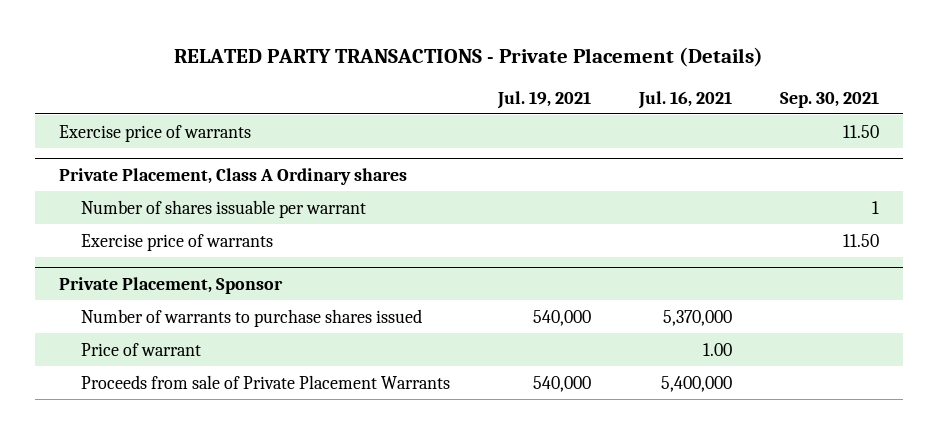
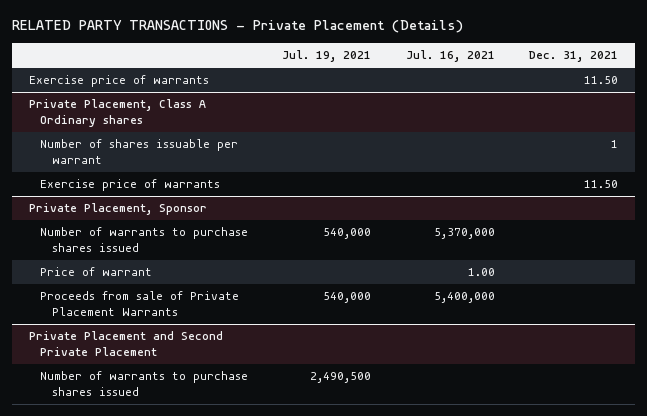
[780,90,880,108] Sep. 30, 2021 -> none
none -> [528,50,618,62] Dec. 31, 2021
none -> [28,331,223,357] Private Placement and Second Private Placement
none -> [40,371,249,397] Number of warrants to purchase shares issued

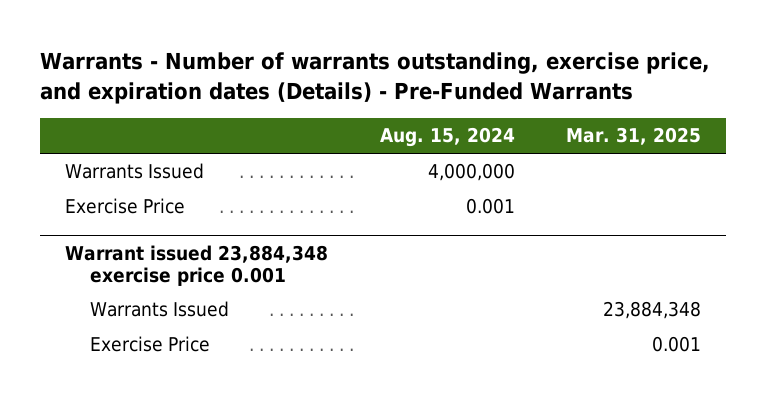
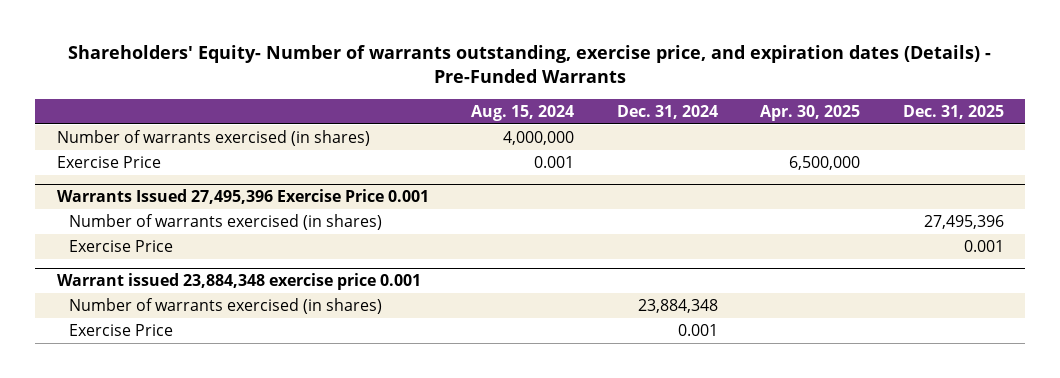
[39,52,710,104] Warrants - Number of warrants outstanding, exercise price, and expiration dates (Details) - Pre-Funded Warrants -> [68,45,992,84] Shareholders' Equity- Number of warrants outstanding, exercise price, and expiration dates (Details) - Pre-Funded Warrants
[565,127,701,146] Mar. 31, 2025 -> none
none -> [616,104,718,119] Dec. 31, 2024
none -> [760,104,861,121] Apr. 30, 2025
none -> [902,104,1004,119] Dec. 31, 2025
[65,163,205,180] Warrants Issued -> [56,129,370,146] Number of warrants exercised (in shares)
none -> [56,189,429,205] Warrants Issued 27,495,396 Exercise Price 0.001
none -> [68,213,382,230] Number of warrants exercised (in shares)
none -> [68,239,173,252] Exercise Price
[90,301,230,318] Warrants Issued -> [68,297,382,314] Number of warrants exercised (in shares)

